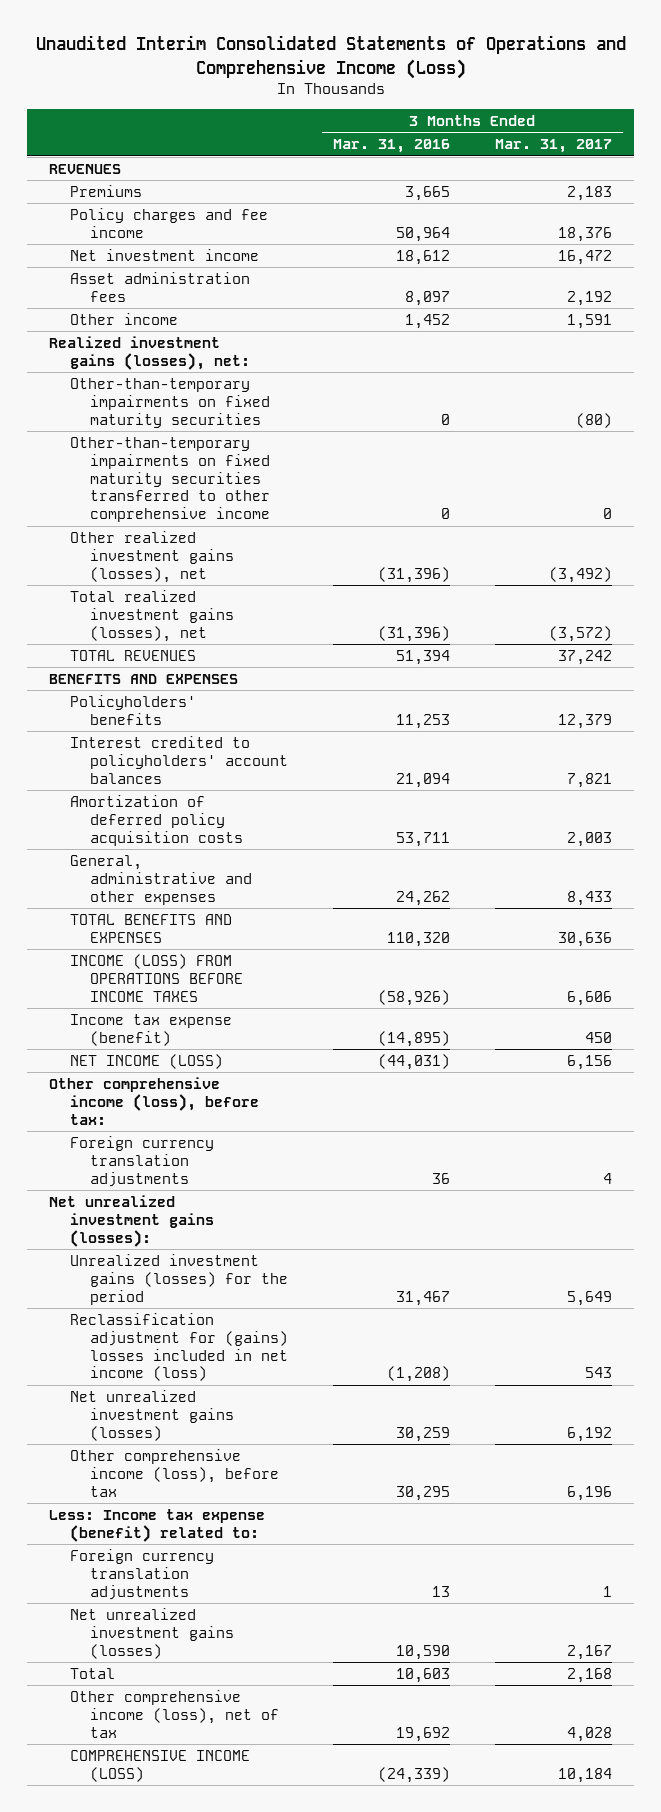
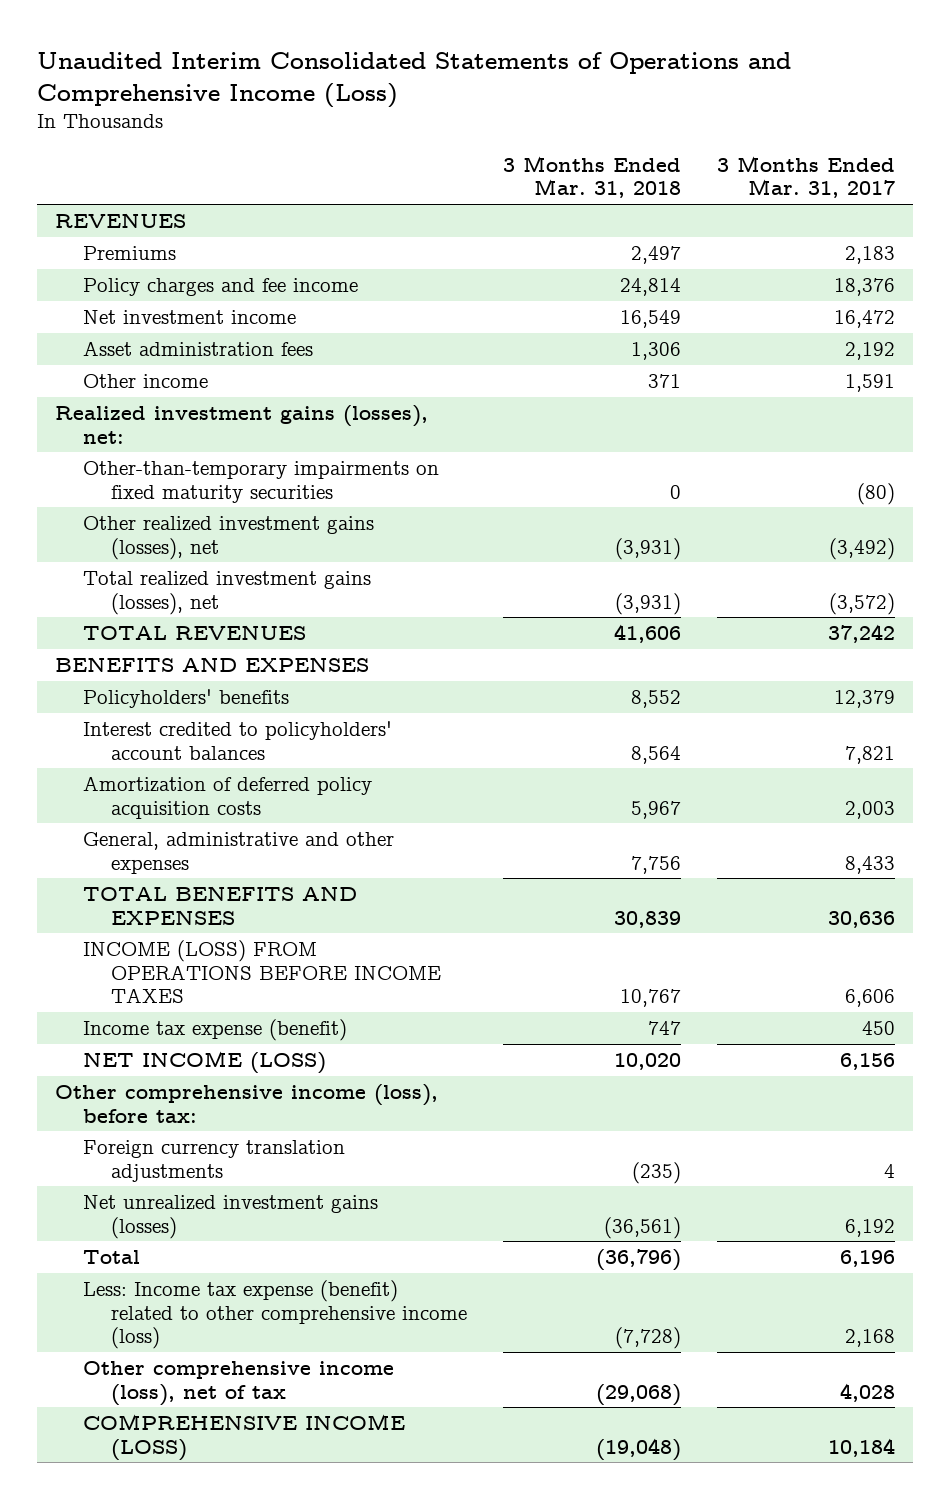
[332,139,450,154] Mar. 31, 2016 -> none
none -> [503,155,682,199] 3 Months Ended Mar. 31, 2018
[69,436,270,523] Other-than-temporary impairments on fixed maturity securities transferred to other comprehensive income -> none
[49,1194,214,1247] Net unrealized investment gains (losses): -> none
[69,1253,288,1305] Unrealized investment gains (losses) for the period -> none
[69,1312,288,1382] Reclassification adjustment for (gains) losses included in net income (loss) -> none
[49,1508,266,1542] Less: Income tax expense (benefit) related to: -> none
[69,1548,214,1600] Foreign currency translation adjustments -> none
[69,1607,234,1659] Net unrealized investment gains (losses) -> none
[69,1448,279,1497] Other comprehensive income (loss), before tax -> [83,1249,141,1264] Total
[69,1667,115,1679] Total -> [83,1279,468,1350] Less: Income tax expense (benefit) related to other comprehensive income (loss)

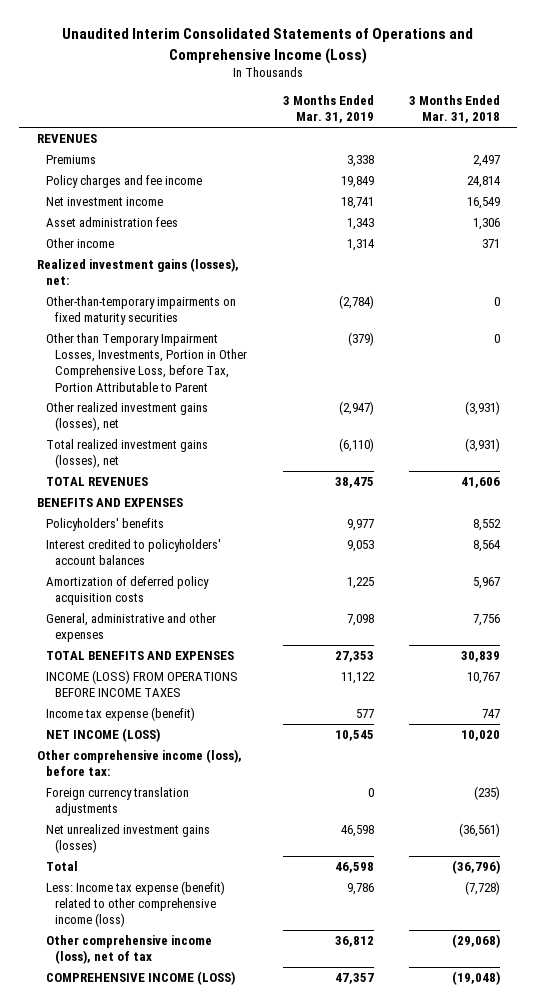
[717,155,896,199] 3 Months Ended Mar. 31, 2017 -> none
none -> [282,95,374,124] 3 Months Ended Mar. 31, 2019
none -> [45,333,248,392] Other than Temporary Impairment Losses, Investments, Portion in Other Comprehensive Loss, before Tax, Portion Attributable to Parent

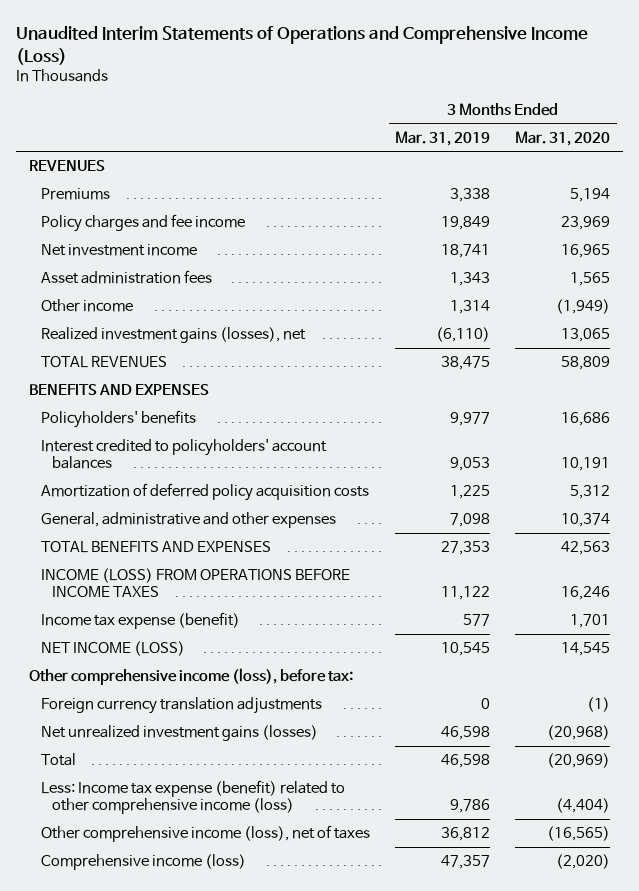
[62,28,474,64] Unaudited Interim Consolidated Statements of Operations and Comprehensive Income (Loss) -> [16,25,589,65] Unaudited Interim Statements of Operations and Comprehensive Income (Loss)
[408,95,500,124] 3 Months Ended Mar. 31, 2018 -> none
none -> [515,130,611,146] Mar. 31, 2020
[36,258,239,286] Realized investment gains (losses), net: -> none
[45,296,236,326] Other-than-temporary impairments on fixed maturity securities -> none
[45,333,248,392] Other than Temporary Impairment Losses, Investments, Portion in Other Comprehensive Loss, before Tax, Portion Attributable to Parent -> none
[45,402,208,432] Other realized investment gains (losses), net -> none
[45,439,208,469] Total realized investment gains (losses), net -> [40,327,306,344] Realized investment gains (losses), net
[45,935,212,965] Other comprehensive income (loss), net of tax -> [40,825,370,843] Other comprehensive income (loss), net of taxes
[45,971,235,986] COMPREHENSIVE INCOME (LOSS) -> [40,854,246,871] Comprehensive income (loss)

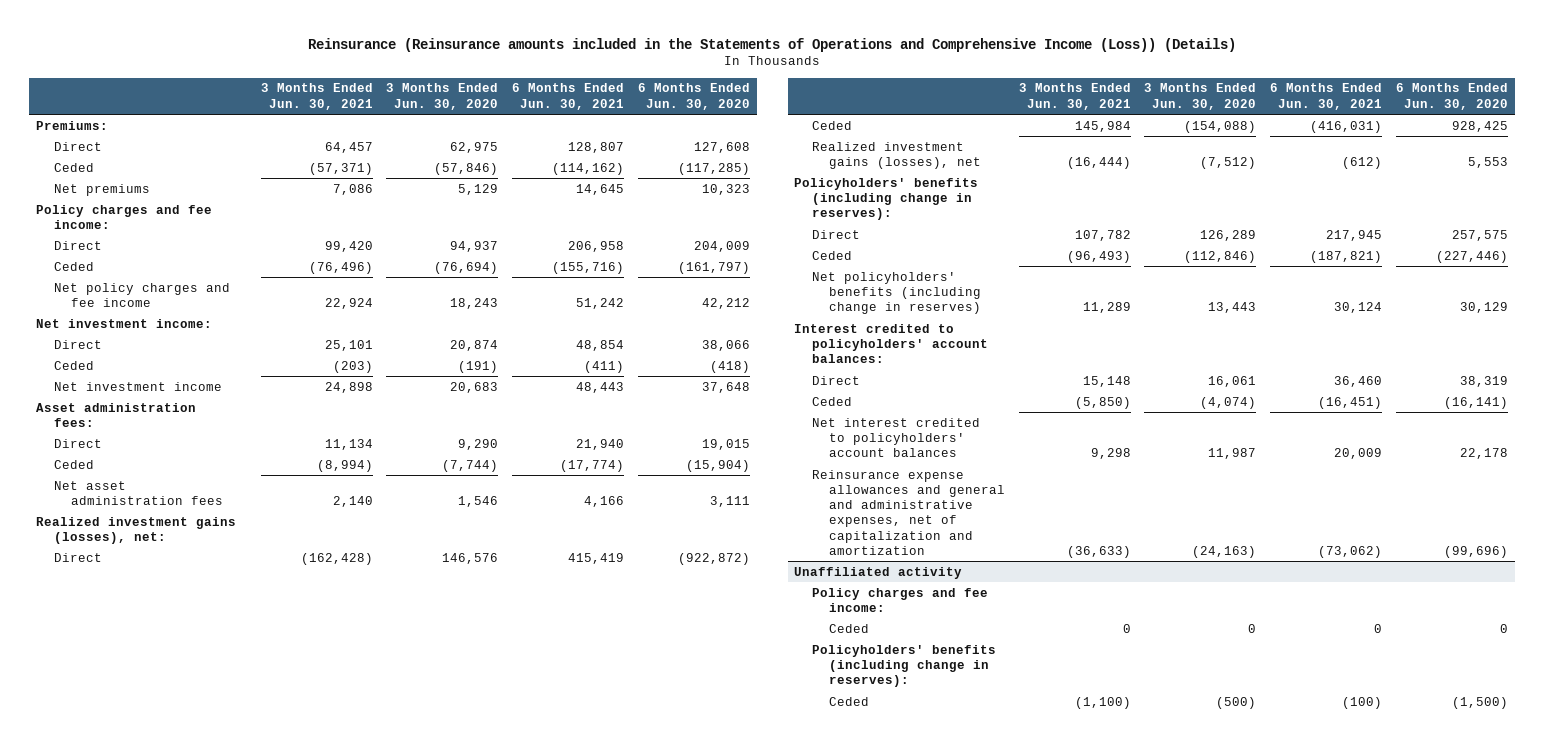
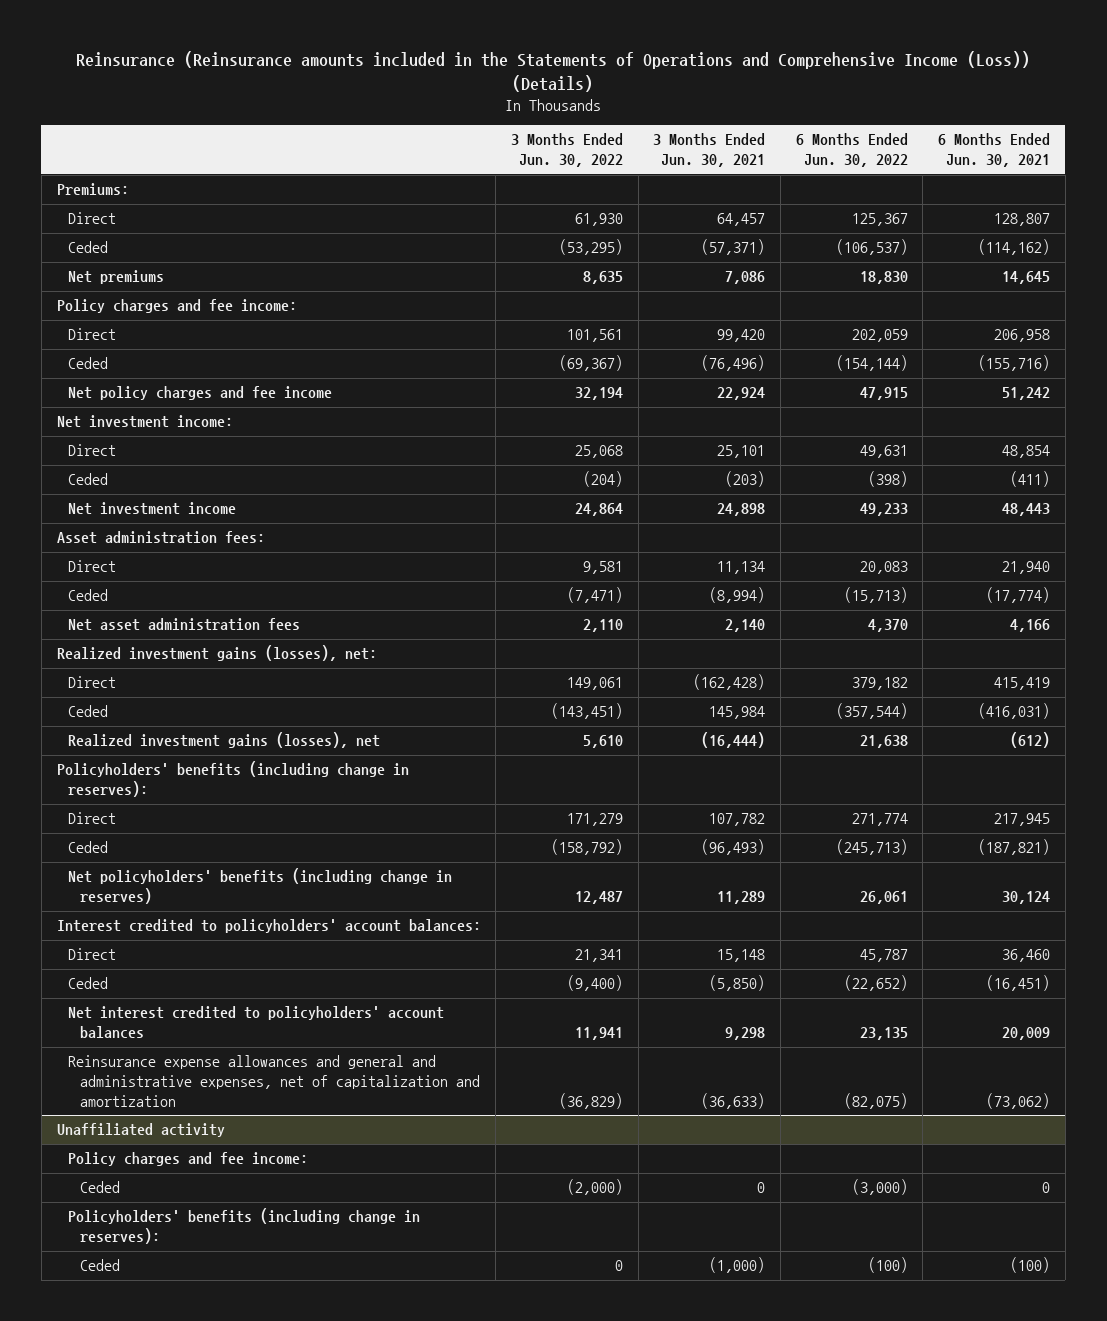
[386,83,499,110] 3 Months Ended Jun. 30, 2020 -> none
[637,83,750,110] 6 Months Ended Jun. 30, 2020 -> none
none -> [510,133,623,168] 3 Months Ended Jun. 30, 2022
none -> [795,133,908,168] 6 Months Ended Jun. 30, 2022
[1074,696,1131,709] (1,100) -> [709,1257,766,1274] (1,000)

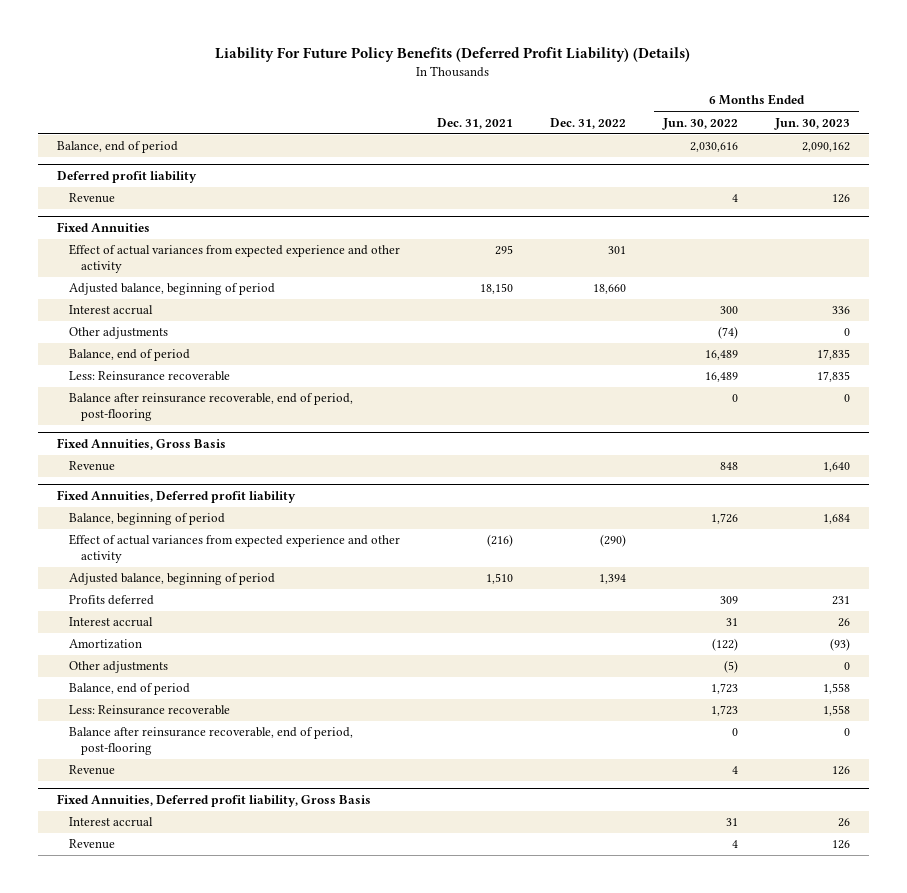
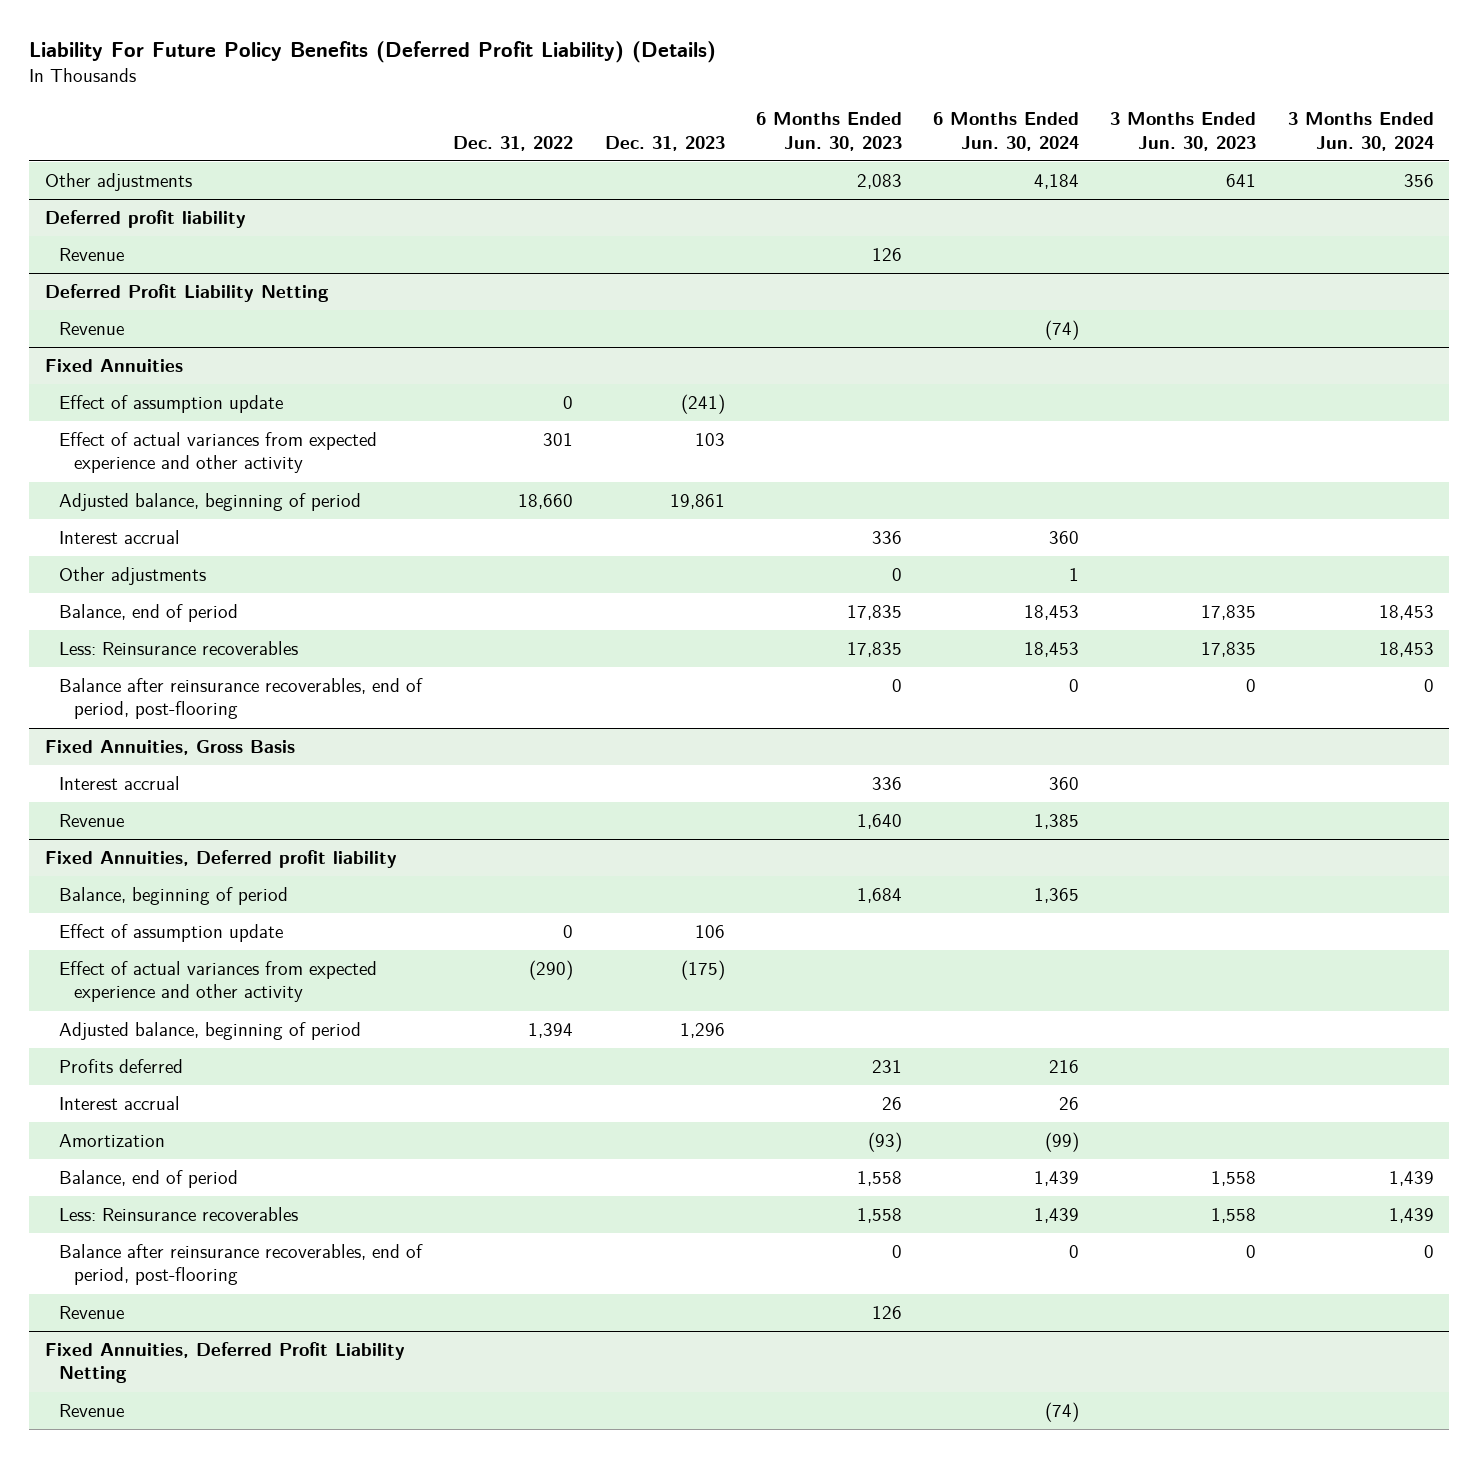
[436,117,513,129] Dec. 31, 2021 -> none
[662,117,739,130] Jun. 30, 2022 -> none
none -> [604,135,725,151] Dec. 31, 2023
none -> [933,112,1080,151] 6 Months Ended Jun. 30, 2024
none -> [1110,112,1257,151] 3 Months Ended Jun. 30, 2023
none -> [1287,112,1434,151] 3 Months Ended Jun. 30, 2024
[56,141,178,154] Balance, end of period -> none
none -> [44,172,192,191] Other adjustments
none -> [44,283,329,302] Deferred Profit Liability Netting
none -> [59,321,125,335] Revenue
none -> [59,394,284,413] Effect of assumption update
[68,371,230,382] Less: Reinsurance recoverable -> [59,640,299,655] Less: Reinsurance recoverables
[68,393,353,422] Balance after reinsurance recoverable, end of period, post-flooring -> [59,677,424,720] Balance after reinsurance recoverables, end of period, post-flooring
none -> [59,775,181,790] Interest accrual
none -> [59,923,284,942] Effect of assumption update
[68,661,168,674] Other adjustments -> none
[68,765,115,776] Revenue -> none
[56,794,371,808] Fixed Annuities, Deferred profit liability, Gross Basis -> none
[68,817,153,828] Interest accrual -> none
[68,705,230,716] Less: Reinsurance recoverable -> [59,1206,299,1221] Less: Reinsurance recoverables
[68,727,353,756] Balance after reinsurance recoverable, end of period, post-flooring -> [59,1243,424,1286] Balance after reinsurance recoverables, end of period, post-flooring
none -> [44,1341,405,1384] Fixed Annuities, Deferred Profit Liability Netting
none -> [59,1403,125,1417] Revenue

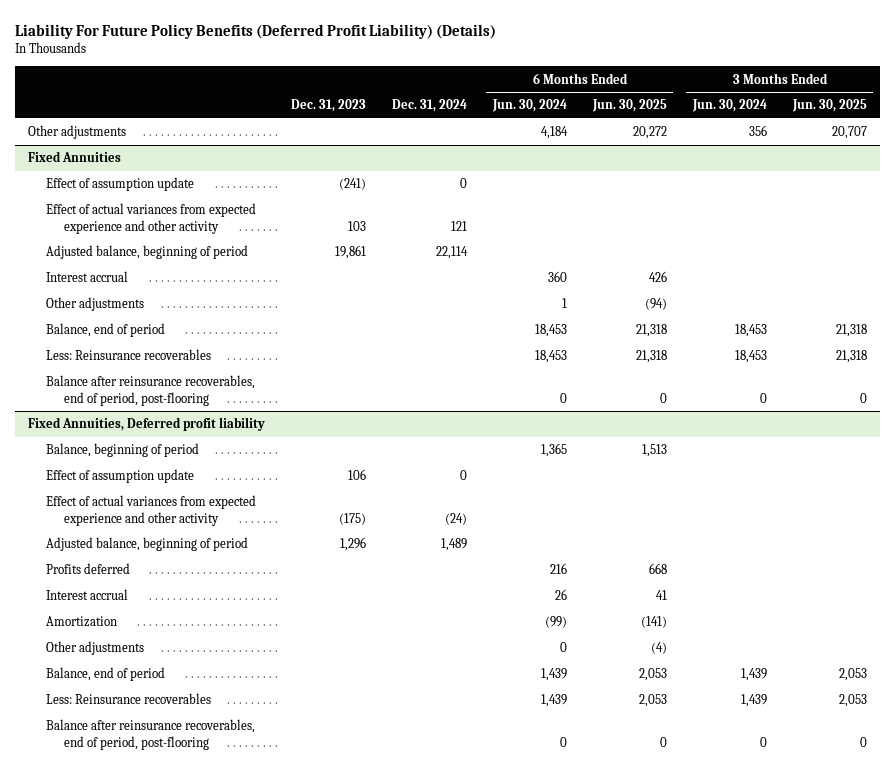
[453,135,574,151] Dec. 31, 2022 -> none
[755,112,902,151] 6 Months Ended Jun. 30, 2023 -> none
[1110,112,1257,151] 3 Months Ended Jun. 30, 2023 -> none
none -> [392,99,468,113] Dec. 31, 2024
none -> [591,99,667,113] Jun. 30, 2025
none -> [791,99,867,113] Jun. 30, 2025
[44,209,246,228] Deferred profit liability -> none
[59,247,125,261] Revenue -> none
[44,283,329,302] Deferred Profit Liability Netting -> none
[59,321,125,335] Revenue -> none
[44,739,295,755] Fixed Annuities, Gross Basis -> none
[59,775,181,790] Interest accrual -> none
[59,813,125,827] Revenue -> none
none -> [45,641,144,656] Other adjustments
[59,1305,125,1319] Revenue -> none
[44,1341,405,1384] Fixed Annuities, Deferred Profit Liability Netting -> none
[59,1403,125,1417] Revenue -> none

